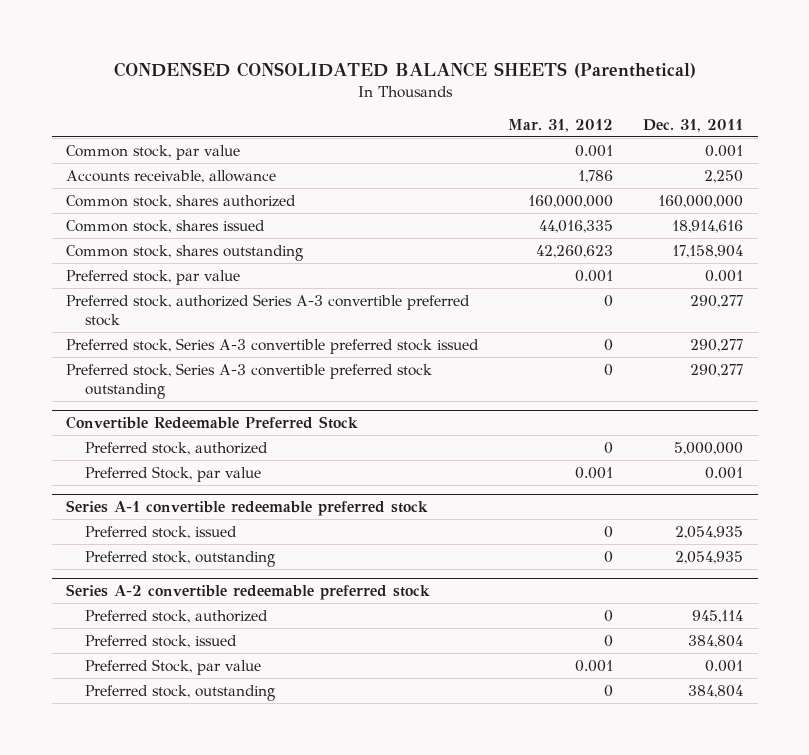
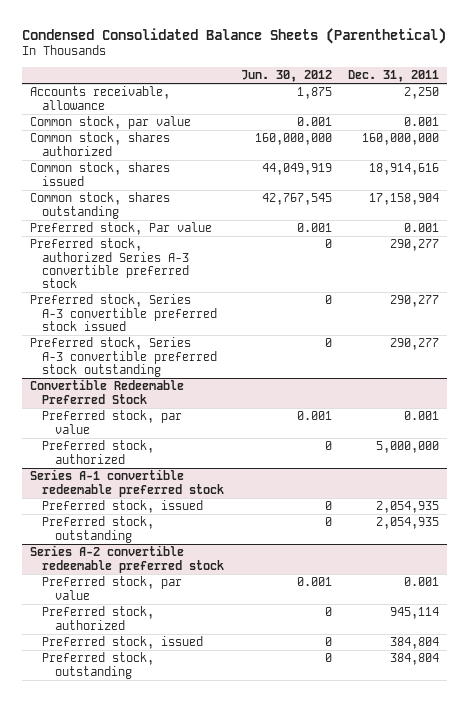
[113,61,696,78] CONDENSED CONSOLIDATED BALANCE SHEETS (Parenthetical) -> [21,27,446,44] Condensed Consolidated Balance Sheets (Parenthetical)
[508,119,614,133] Mar. 31, 2012 -> none
none -> [240,70,332,83] Jun. 30, 2012
[66,144,241,160] Common stock, par value -> [29,116,191,130] Common stock, par value
[66,269,241,285] Preferred stock, par value -> [29,222,212,236] Preferred stock, Par value
none -> [42,410,183,434] Preferred stock, par value
[84,465,261,482] Preferred Stock, par value -> none
none -> [42,576,183,600] Preferred stock, par value
[84,658,261,675] Preferred Stock, par value -> none

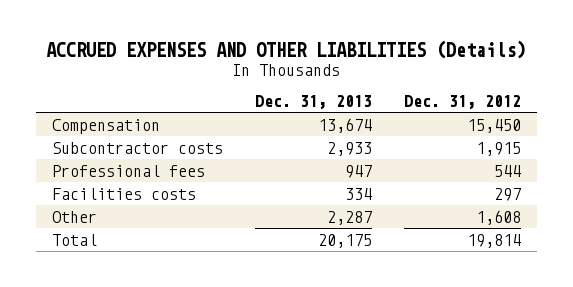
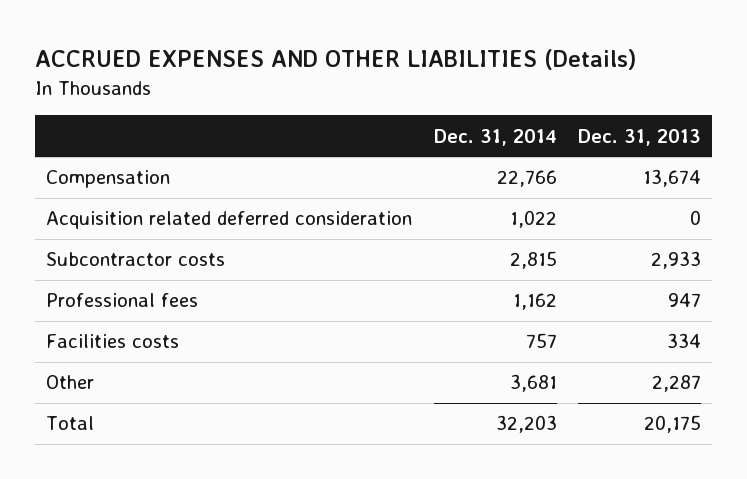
[403,95,521,110] Dec. 31, 2012 -> none
none -> [433,128,557,146] Dec. 31, 2014
none -> [46,211,413,230] Acquisition related deferred consideration

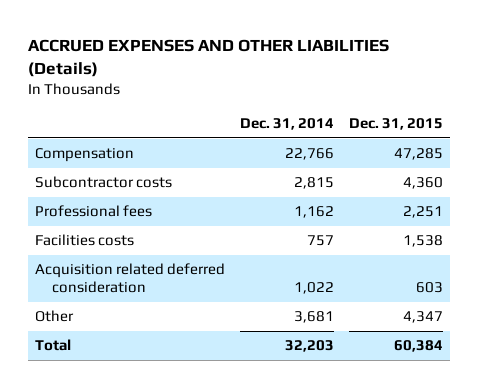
[578,128,702,146] Dec. 31, 2013 -> none
none -> [349,117,444,130] Dec. 31, 2015
[46,211,413,230] Acquisition related deferred consideration -> [35,263,226,294] Acquisition related deferred consideration

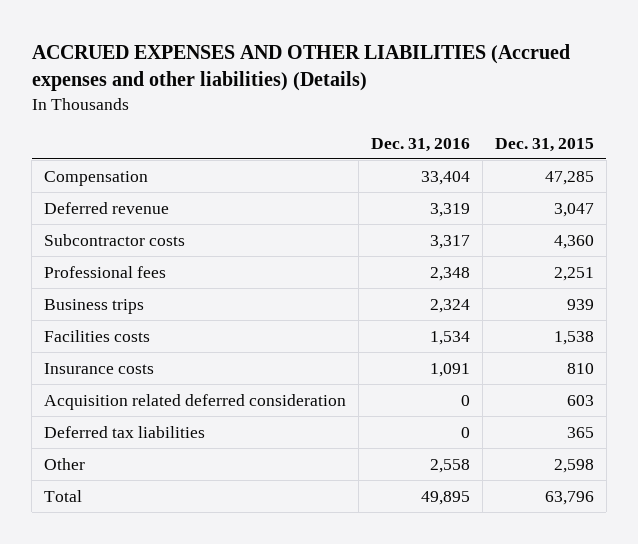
[28,38,390,77] ACCRUED EXPENSES AND OTHER LIABILITIES (Details) -> [31,43,570,91] ACCRUED EXPENSES AND OTHER LIABILITIES (Accrued expenses and other liabilities) (Details)
[240,117,335,130] Dec. 31, 2014 -> none
none -> [370,137,470,152] Dec. 31, 2016
none -> [44,201,170,214] Deferred revenue
none -> [44,298,145,314] Business trips
none -> [44,362,155,374] Insurance costs
none -> [44,425,206,438] Deferred tax liabilities
[403,311,444,324] 4,347 -> [553,458,594,473] 2,598
[394,340,444,353] 60,384 -> [544,490,594,505] 63,796

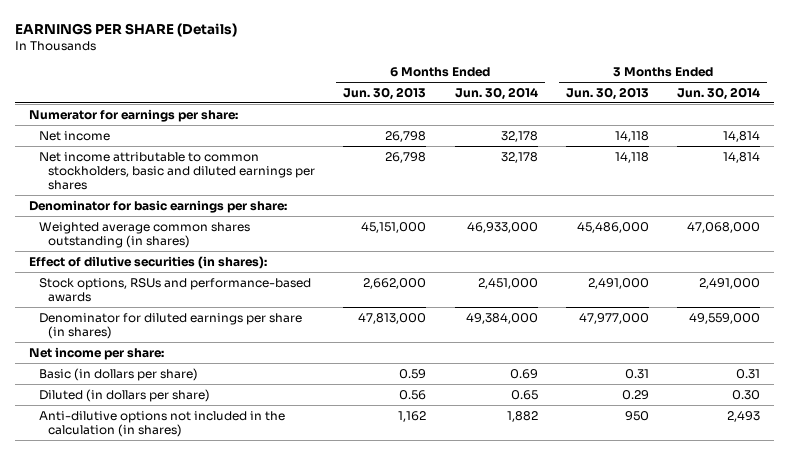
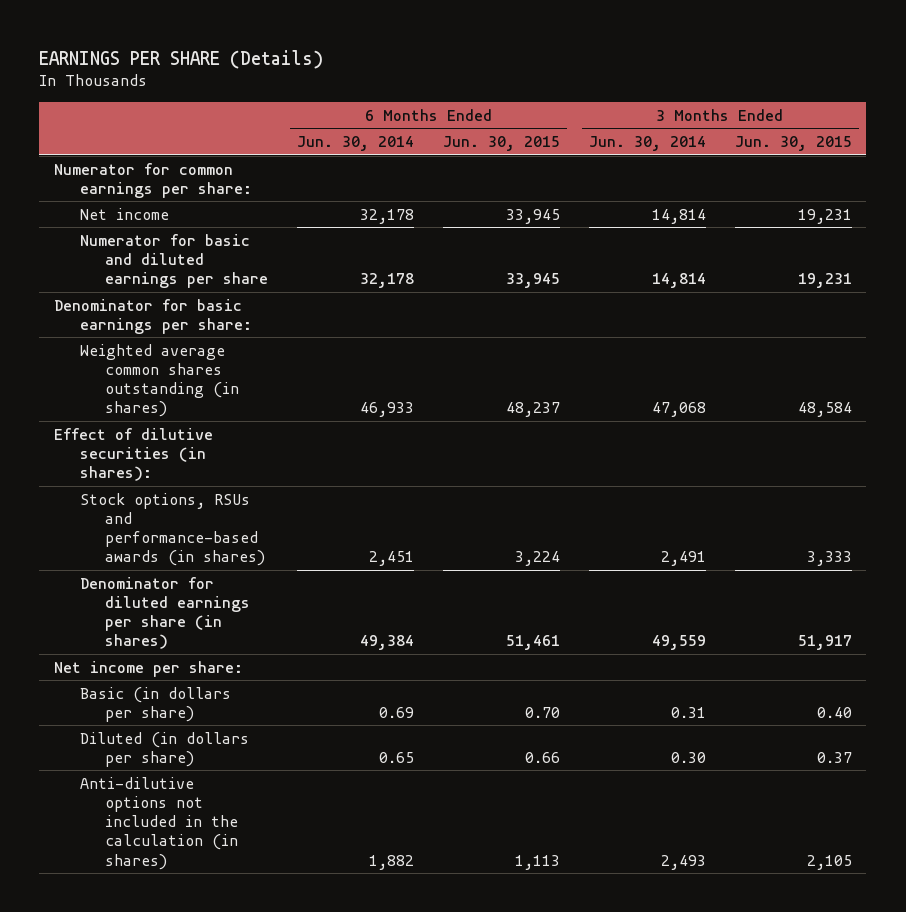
[343,86,427,100] Jun. 30, 2013 -> none
[565,86,649,100] Jun. 30, 2013 -> none
none -> [443,136,561,152] Jun. 30, 2015
none -> [734,136,852,152] Jun. 30, 2015
[29,108,239,122] Numerator for earnings per share: -> [53,162,252,198] Numerator for common earnings per share:
[38,151,316,191] Net income attributable to common stockholders, basic and diluted earnings per shares -> [79,233,269,289] Numerator for basic and diluted earnings per share
[466,221,538,233] 46,933,000 -> [360,402,415,418] 46,933
[686,221,760,233] 47,068,000 -> [651,402,706,418] 47,068
[38,277,311,302] Stock options, RSUs and performance-based awards -> [79,492,266,567] Stock options, RSUs and performance-based awards (in shares)
[477,277,538,289] 2,451,000 -> [369,551,415,567] 2,451
[698,277,760,289] 2,491,000 -> [660,551,706,567] 2,491
[465,312,538,324] 49,384,000 -> [360,635,415,651] 49,384
[688,312,760,324] 49,559,000 -> [651,635,706,651] 49,559

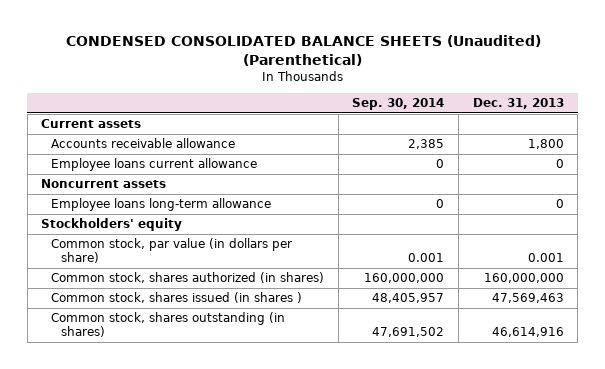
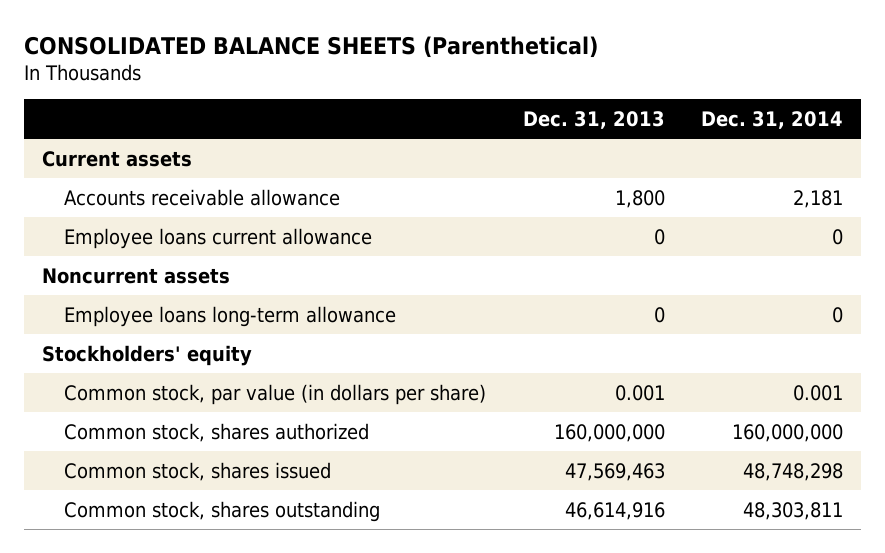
[65,35,541,66] CONDENSED CONSOLIDATED BALANCE SHEETS (Unaudited) (Parenthetical) -> [23,35,598,58] CONSOLIDATED BALANCE SHEETS (Parenthetical)
[352,98,445,111] Sep. 30, 2014 -> none
none -> [700,110,843,129] Dec. 31, 2014
[51,272,325,284] Common stock, shares authorized (in shares) -> [64,422,370,442] Common stock, shares authorized
[51,292,303,304] Common stock, shares issued (in shares ) -> [64,461,332,481] Common stock, shares issued
[51,312,286,338] Common stock, shares outstanding (in shares) -> [64,500,381,522] Common stock, shares outstanding

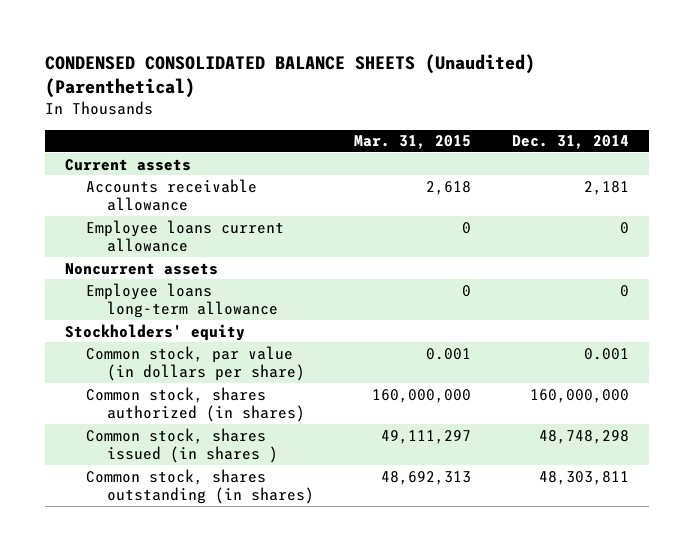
[23,35,598,58] CONSOLIDATED BALANCE SHEETS (Parenthetical) -> [44,54,535,99] CONDENSED CONSOLIDATED BALANCE SHEETS (Unaudited) (Parenthetical)
[522,110,665,129] Dec. 31, 2013 -> none
none -> [354,135,472,150] Mar. 31, 2015
[64,422,370,442] Common stock, shares authorized -> [86,386,306,422] Common stock, shares authorized (in shares)
[64,461,332,481] Common stock, shares issued -> [86,427,279,463] Common stock, shares issued (in shares )
[64,500,381,522] Common stock, shares outstanding -> [86,468,315,504] Common stock, shares outstanding (in shares)

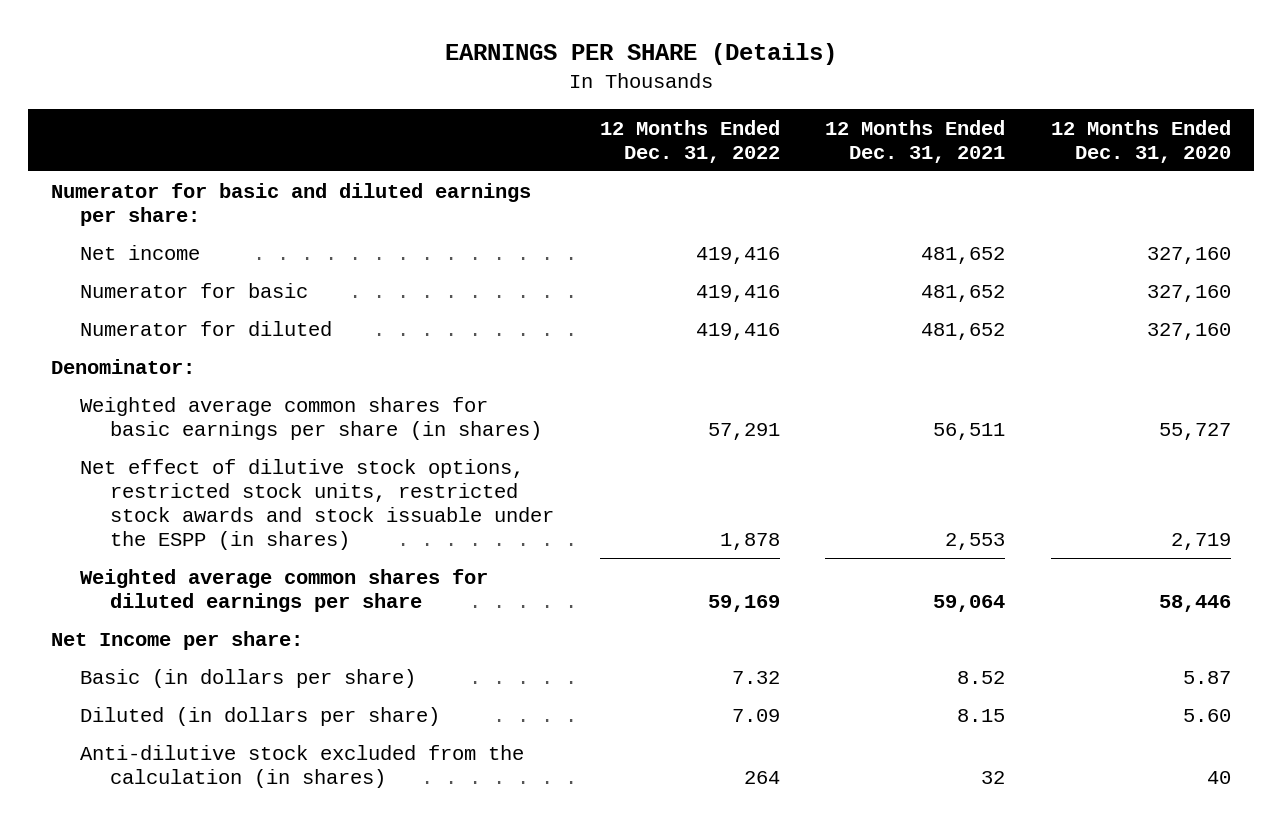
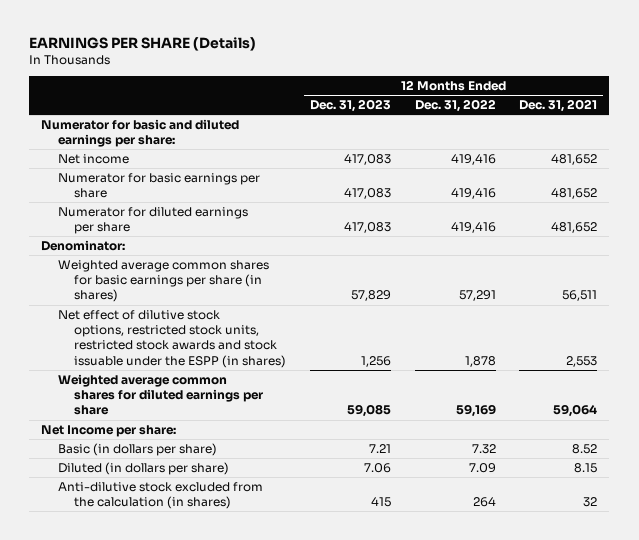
[1051,119,1232,163] 12 Months Ended Dec. 31, 2020 -> none
none -> [310,99,392,113] Dec. 31, 2023
[80,282,309,298] Numerator for basic -> [57,172,260,199] Numerator for basic earnings per share
[80,320,333,336] Numerator for diluted -> [57,206,248,235] Numerator for diluted earnings per share

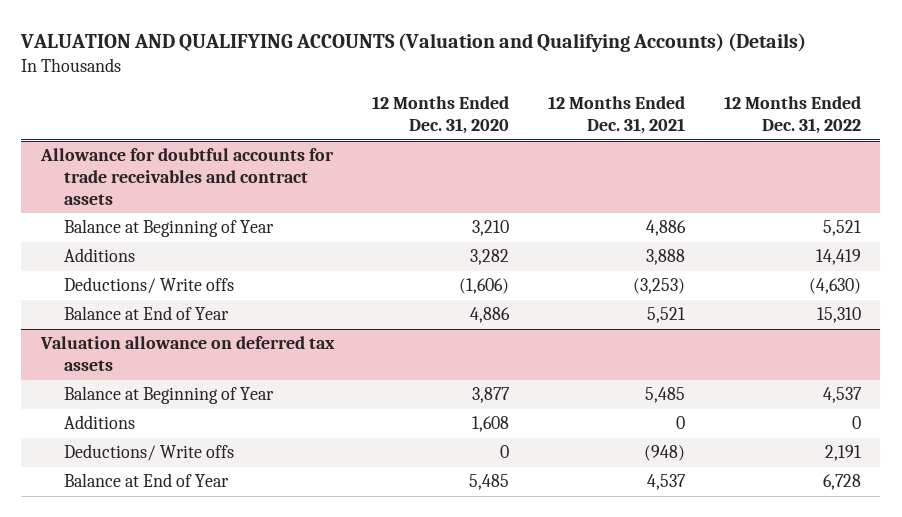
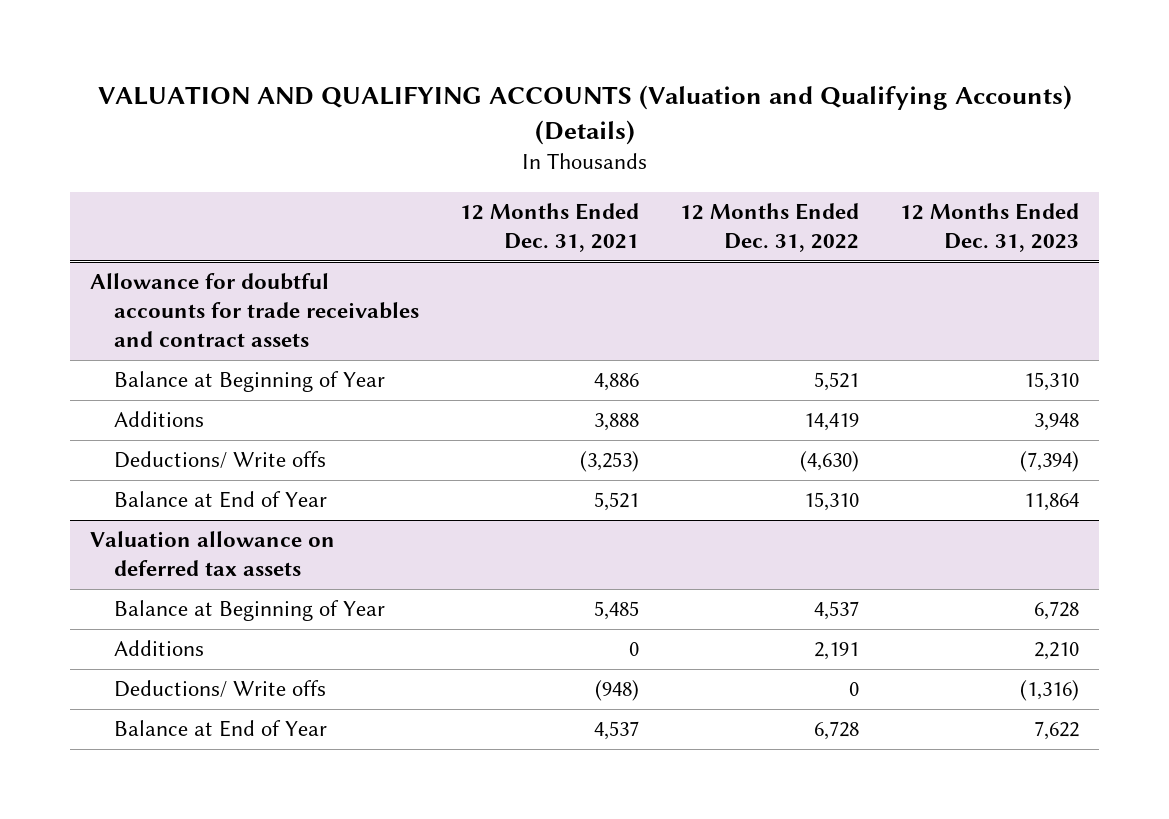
[372,96,510,134] 12 Months Ended Dec. 31, 2020 -> none
none -> [899,203,1079,253] 12 Months Ended Dec. 31, 2023
[851,416,861,430] 0 -> [814,642,860,661] 2,191
[824,445,861,462] 2,191 -> [849,682,860,697] 0

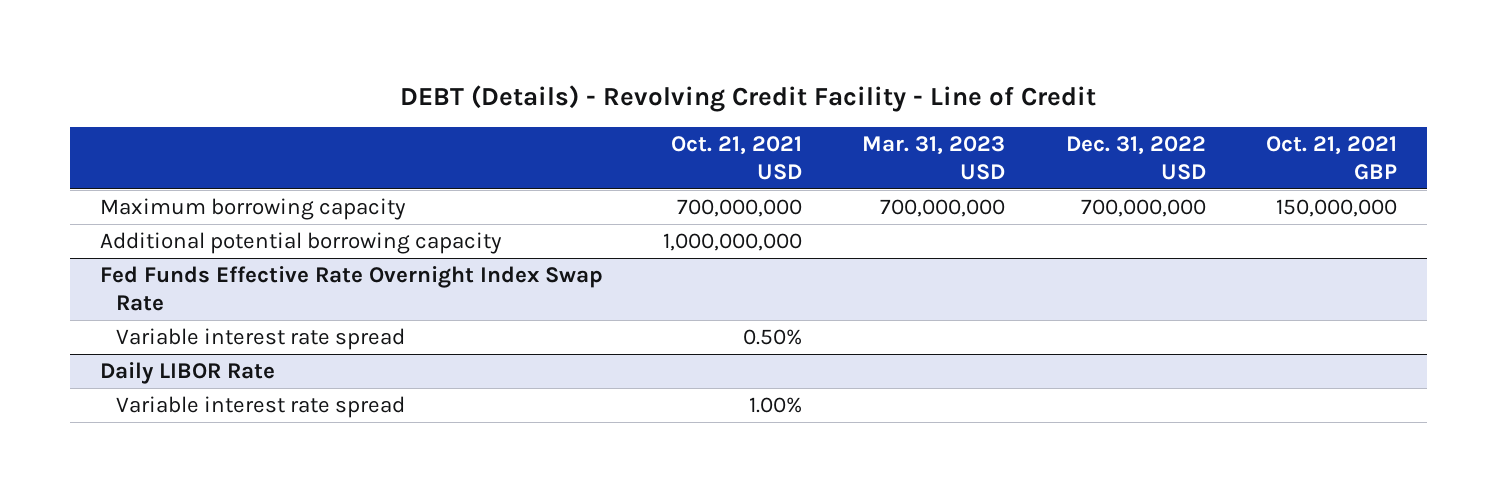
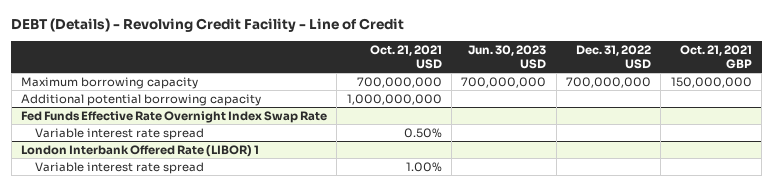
[862,136,1006,180] Mar. 31, 2023 USD -> none
none -> [468,45,547,69] Jun. 30, 2023 USD
[99,362,275,385] Daily LIBOR Rate -> [21,144,260,157] London Interbank Offered Rate (LIBOR) 1

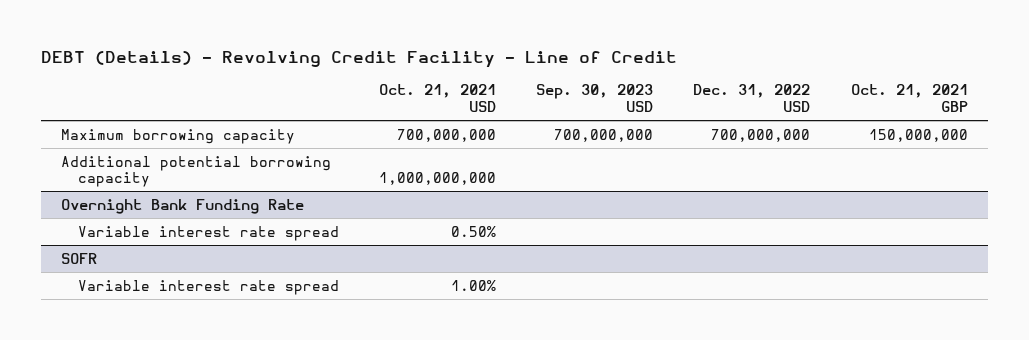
[468,45,547,69] Jun. 30, 2023 USD -> none
none -> [536,84,654,113] Sep. 30, 2023 USD
[21,110,328,123] Fed Funds Effective Rate Overnight Index Swap Rate -> [61,198,305,214] Overnight Bank Funding Rate
[21,144,260,157] London Interbank Offered Rate (LIBOR) 1 -> [61,252,98,264] SOFR

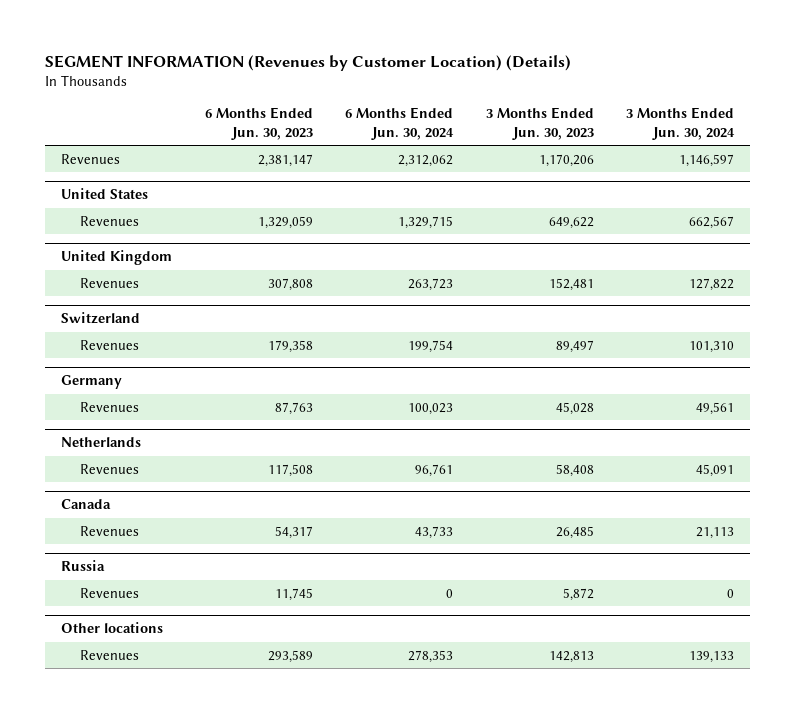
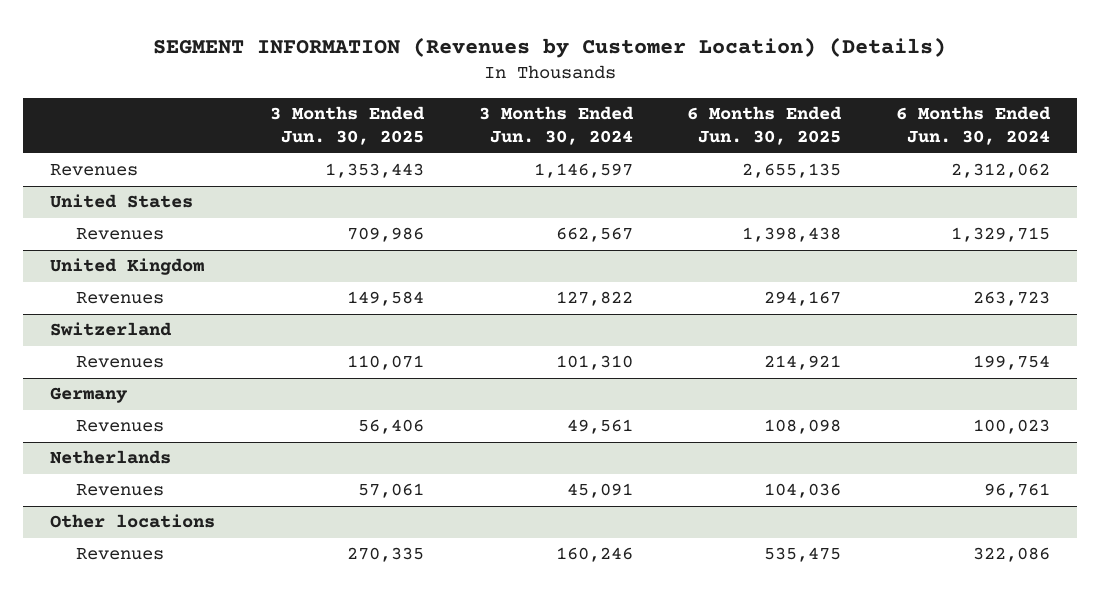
[204,107,313,140] 6 Months Ended Jun. 30, 2023 -> none
[485,107,594,140] 3 Months Ended Jun. 30, 2023 -> none
none -> [269,105,425,146] 3 Months Ended Jun. 30, 2025
none -> [687,105,843,146] 6 Months Ended Jun. 30, 2025
[61,499,112,510] Canada -> none
[80,525,140,536] Revenues -> none
[61,560,106,572] Russia -> none
[80,587,140,598] Revenues -> none
[408,649,454,663] 278,353 -> [972,547,1050,563] 322,086
[689,650,735,663] 139,133 -> [555,547,633,563] 160,246

